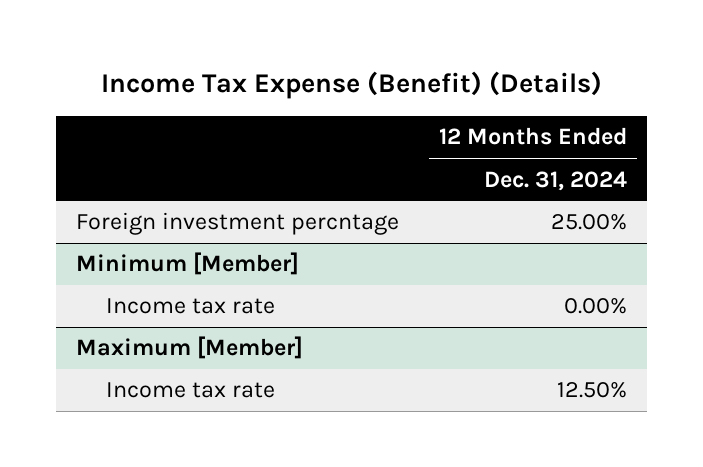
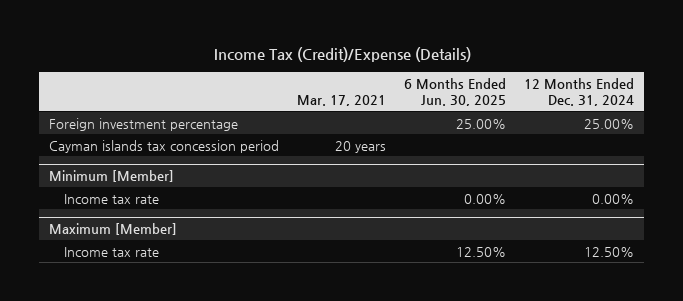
[100,71,602,100] Income Tax Expense (Benefit) (Details) -> [213,47,471,63] Income Tax (Credit)/Expense (Details)
none -> [296,95,386,107] Mar. 17, 2021
none -> [404,77,507,107] 6 Months Ended Jun. 30, 2025
[76,212,400,236] Foreign investment percntage -> [48,117,238,131] Foreign investment percentage
none -> [48,139,279,153] Cayman islands tax concession period

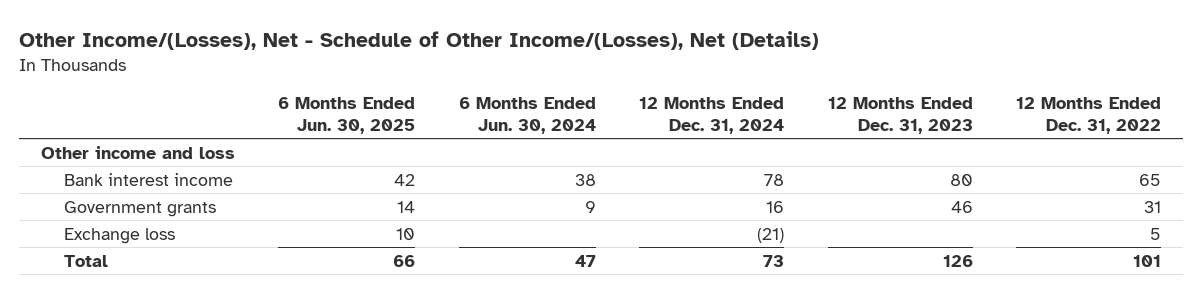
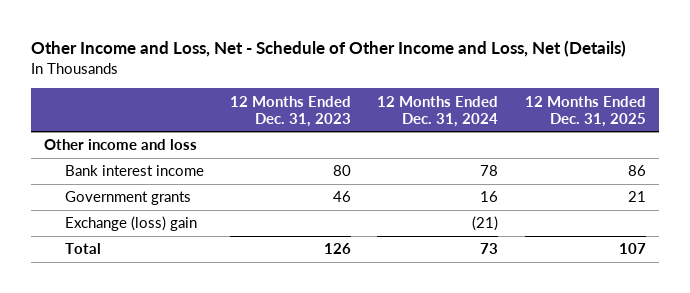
[19,31,820,51] Other Income/(Losses), Net - Schedule of Other Income/(Losses), Net (Details) -> [30,39,626,57] Other Income and Loss, Net - Schedule of Other Income and Loss, Net (Details)
[278,97,416,134] 6 Months Ended Jun. 30, 2025 -> none
[458,97,596,134] 6 Months Ended Jun. 30, 2024 -> none
[1015,97,1161,134] 12 Months Ended Dec. 31, 2022 -> none
none -> [524,95,646,127] 12 Months Ended Dec. 31, 2025
[63,227,175,244] Exchange loss -> [64,216,197,232] Exchange (loss) gain

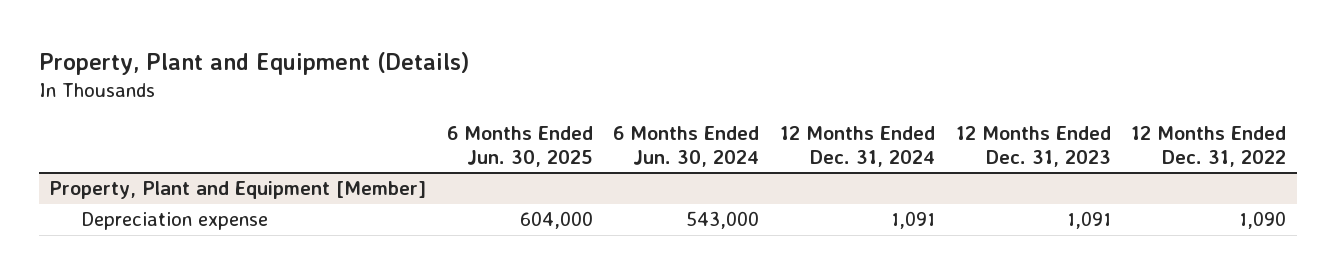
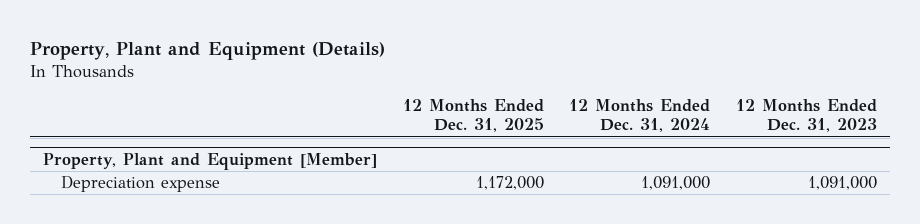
[446,125,593,167] 6 Months Ended Jun. 30, 2025 -> none
[613,125,760,167] 6 Months Ended Jun. 30, 2024 -> none
[1131,125,1287,167] 12 Months Ended Dec. 31, 2022 -> none
none -> [402,98,544,133] 12 Months Ended Dec. 31, 2025
[890,211,935,230] 1,091 -> [641,176,711,191] 1,091,000
[1066,211,1111,230] 1,091 -> [808,176,878,191] 1,091,000

